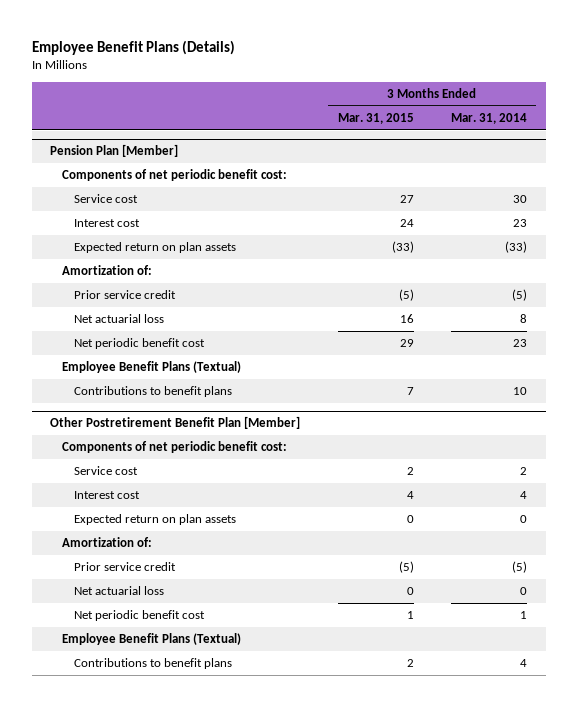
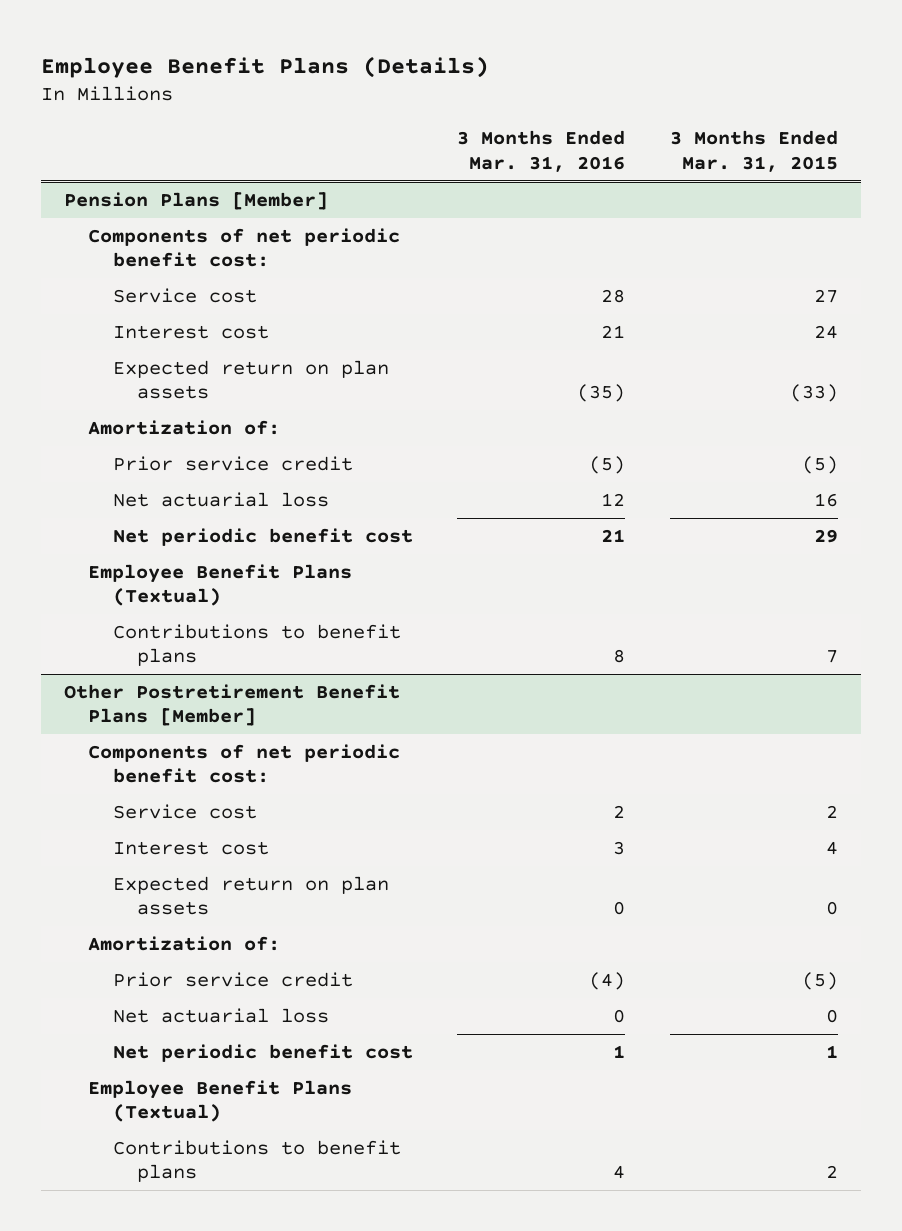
[450,112,527,124] Mar. 31, 2014 -> none
none -> [457,130,626,172] 3 Months Ended Mar. 31, 2016
[50,144,179,158] Pension Plan [Member] -> [63,191,328,210] Pension Plans [Member]
[50,416,301,430] Other Postretirement Benefit Plan [Member] -> [63,683,400,727] Other Postretirement Benefit Plans [Member]

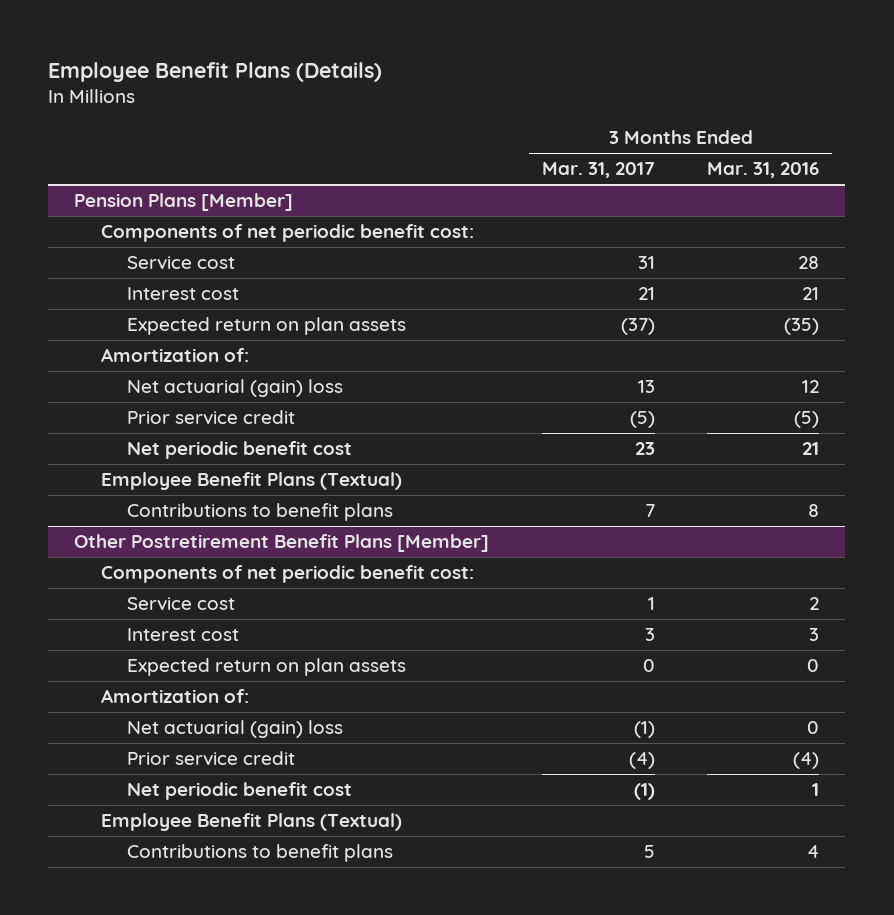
[670,130,839,172] 3 Months Ended Mar. 31, 2015 -> none
none -> [541,162,655,179] Mar. 31, 2017
none -> [126,379,343,398] Net actuarial (gain) loss
[112,491,329,507] Net actuarial loss -> none
none -> [126,720,343,739] Net actuarial (gain) loss
[112,1007,329,1023] Net actuarial loss -> none

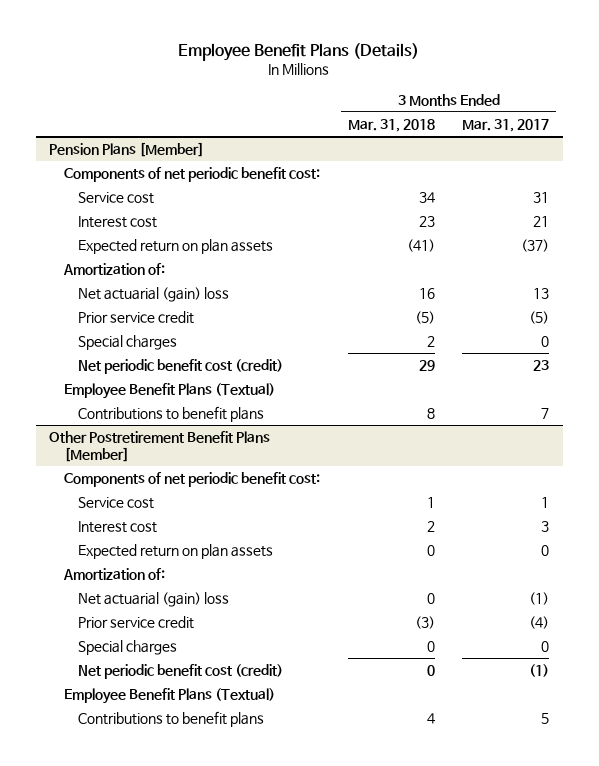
[707,162,820,179] Mar. 31, 2016 -> none
none -> [347,118,435,132] Mar. 31, 2018
none -> [78,334,178,350] Special charges
[126,441,352,460] Net periodic benefit cost -> [78,358,284,374] Net periodic benefit cost (credit)
none -> [78,639,178,655] Special charges
[126,782,352,801] Net periodic benefit cost -> [78,663,284,679] Net periodic benefit cost (credit)

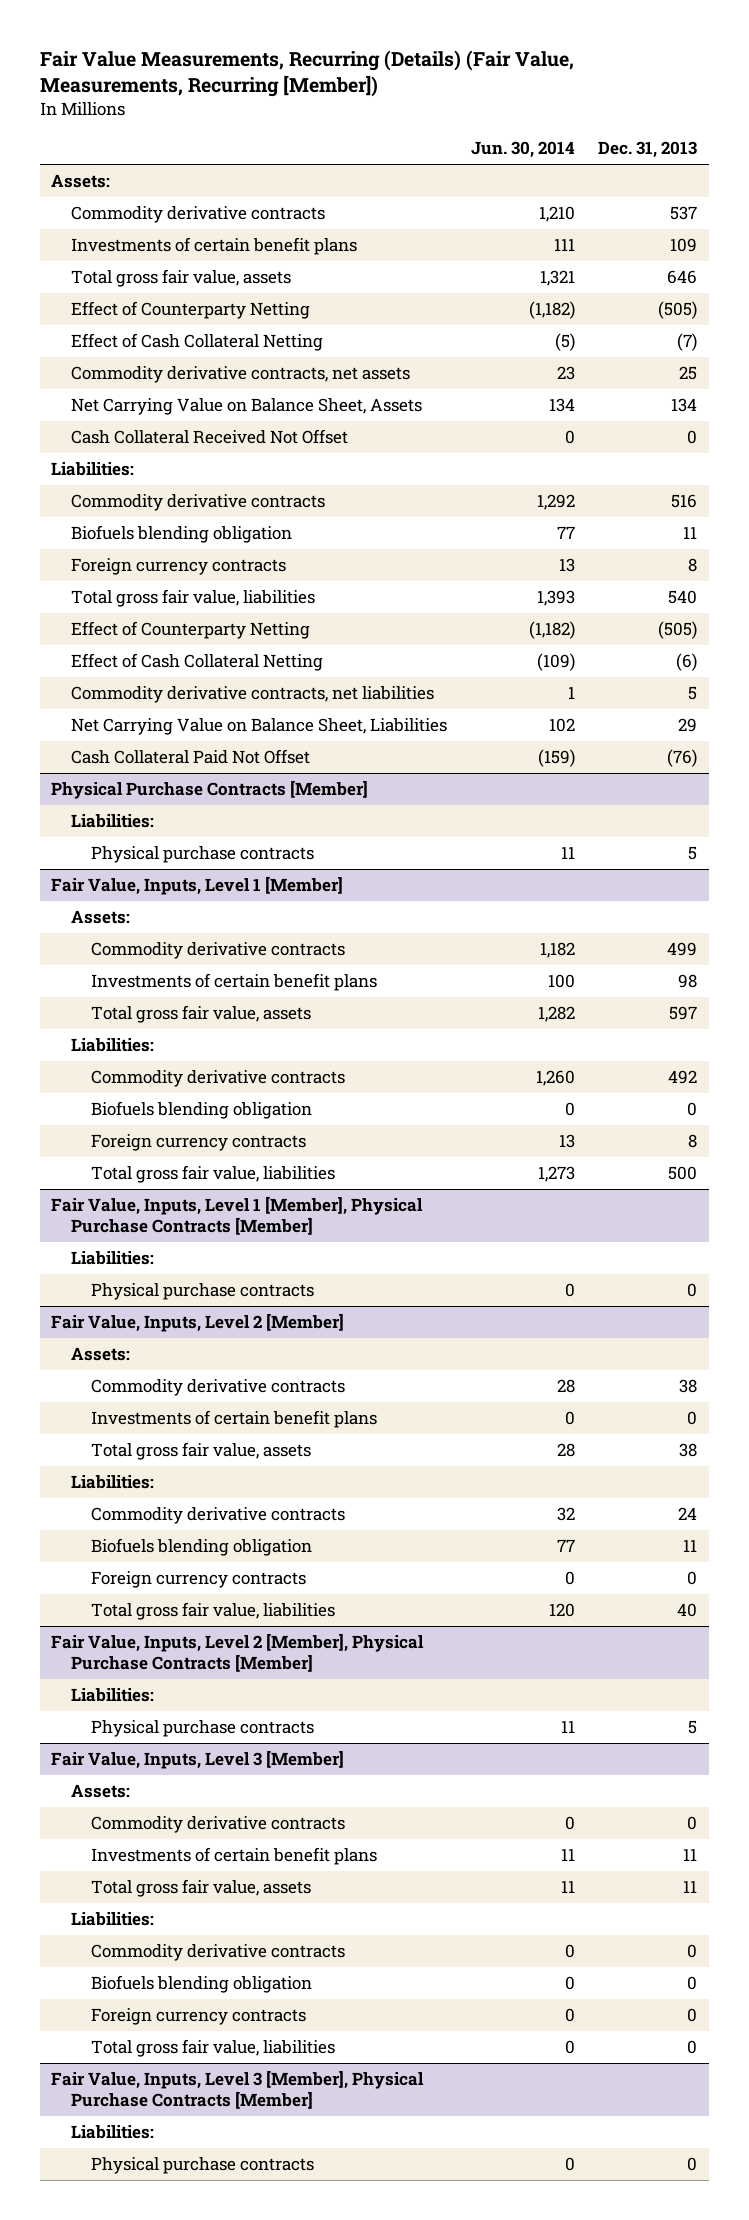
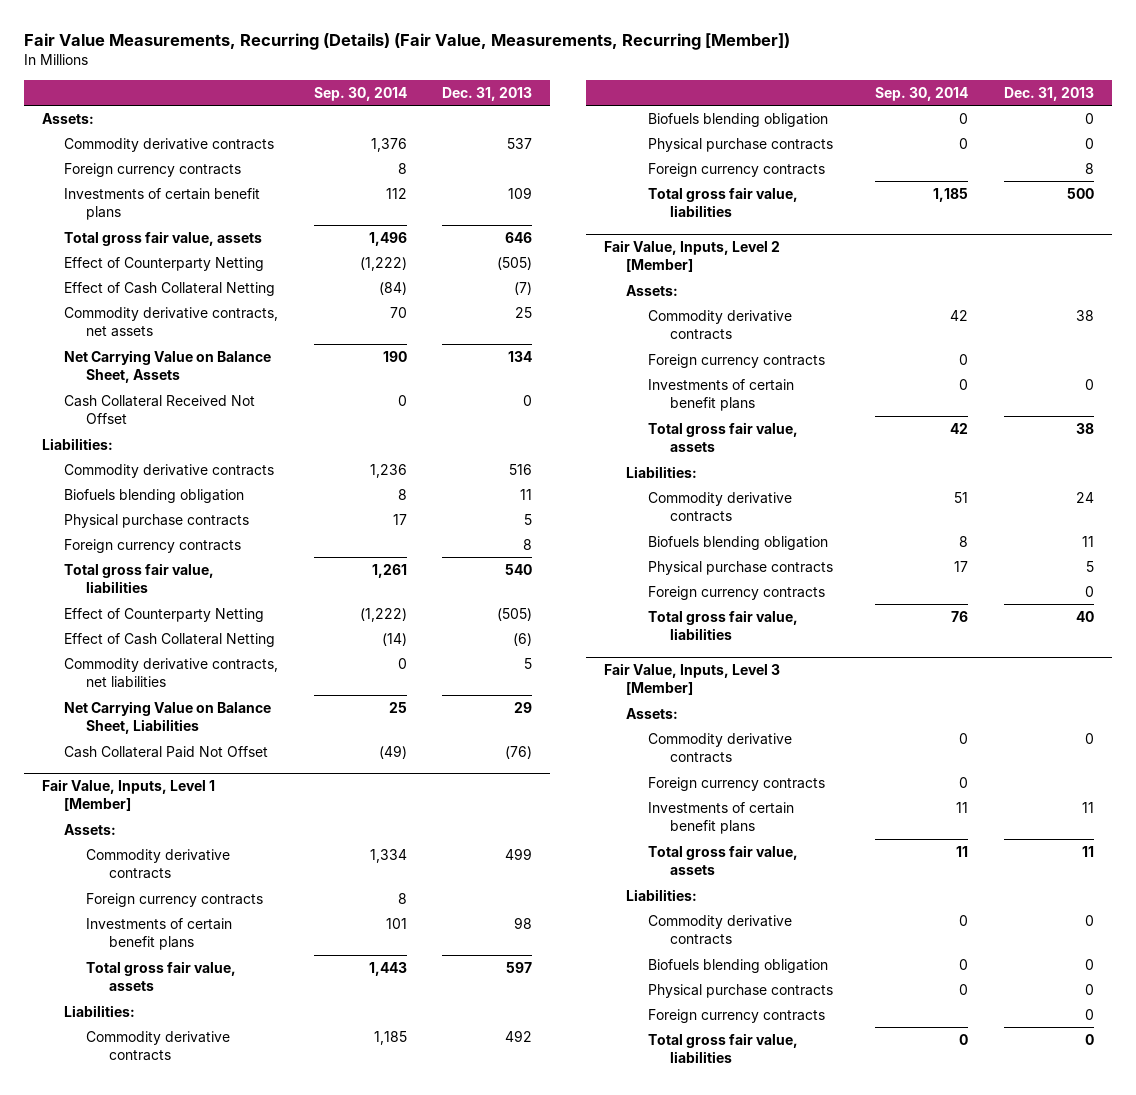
[470,140,575,158] Jun. 30, 2014 -> none
none -> [313,86,407,101] Sep. 30, 2014
none -> [64,162,242,177] Foreign currency contracts
none -> [64,513,250,528] Physical purchase contracts
[51,780,369,800] Physical Purchase Contracts [Member] -> none
[71,814,155,829] Liabilities: -> none
[90,846,314,864] Physical purchase contracts -> none
none -> [86,892,264,907] Foreign currency contracts
none -> [648,137,834,152] Physical purchase contracts
[51,1196,424,1235] Fair Value, Inputs, Level 1 [Member], Physical Purchase Contracts [Member] -> none
[71,1251,155,1266] Liabilities: -> none
[90,1283,314,1301] Physical purchase contracts -> none
none -> [648,353,826,368] Foreign currency contracts
none -> [648,560,834,575] Physical purchase contracts
[51,1633,425,1672] Fair Value, Inputs, Level 2 [Member], Physical Purchase Contracts [Member] -> none
[71,1688,155,1703] Liabilities: -> none
[90,1720,314,1738] Physical purchase contracts -> none
none -> [648,776,826,791] Foreign currency contracts
none -> [648,983,834,998] Physical purchase contracts
[51,2070,425,2109] Fair Value, Inputs, Level 3 [Member], Physical Purchase Contracts [Member] -> none
[71,2125,155,2140] Liabilities: -> none
[90,2157,314,2175] Physical purchase contracts -> none

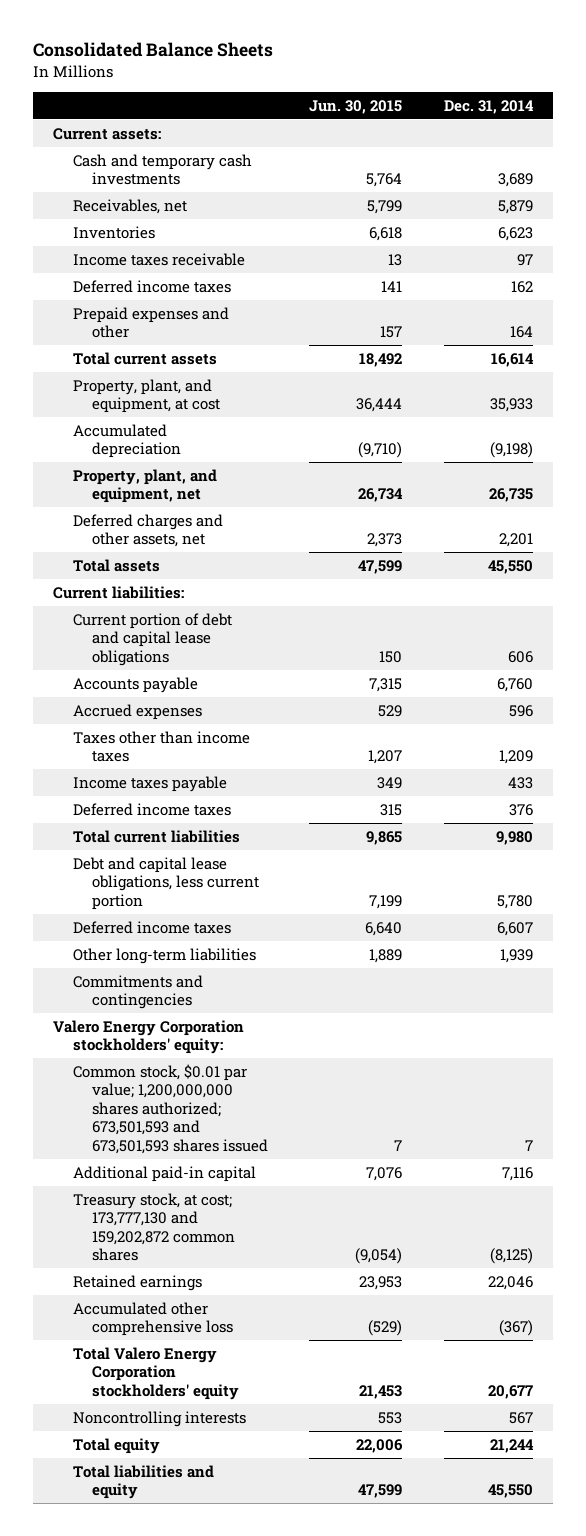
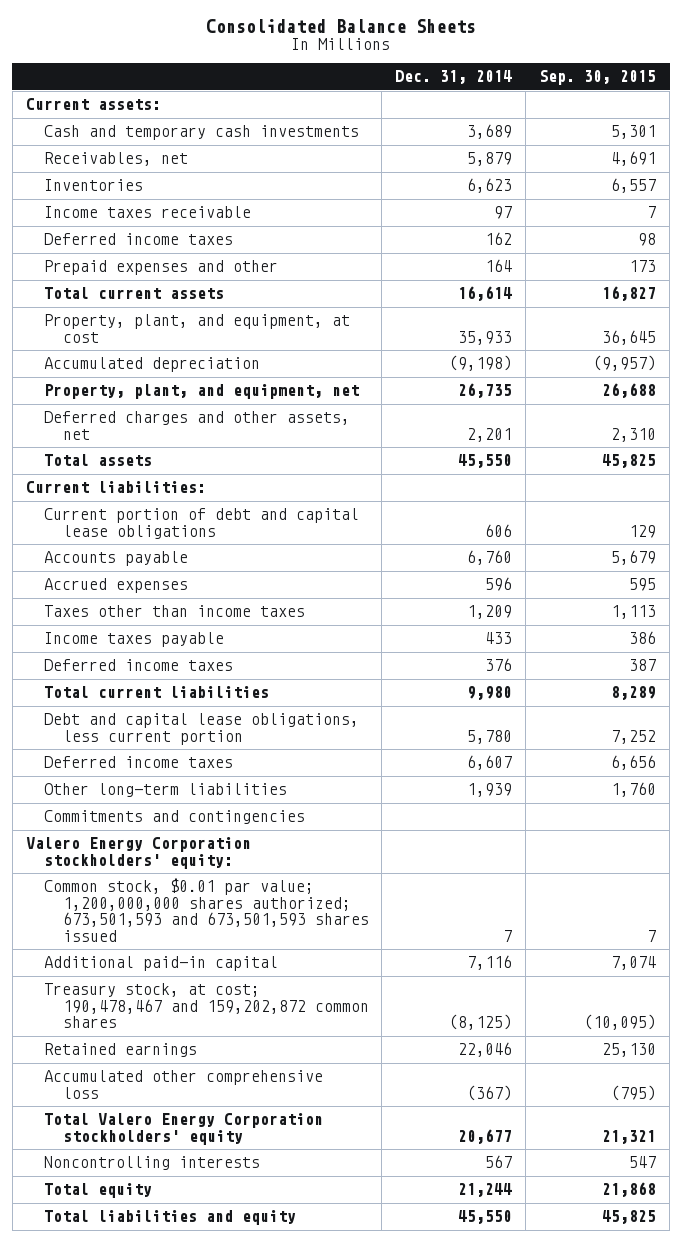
[309,99,403,114] Jun. 30, 2015 -> none
none -> [539,70,657,86] Sep. 30, 2015
[72,1192,236,1262] Treasury stock, at cost; 173,777,130 and 159,202,872 common shares -> [44,983,369,1029] Treasury stock, at cost; 190,478,467 and 159,202,872 common shares

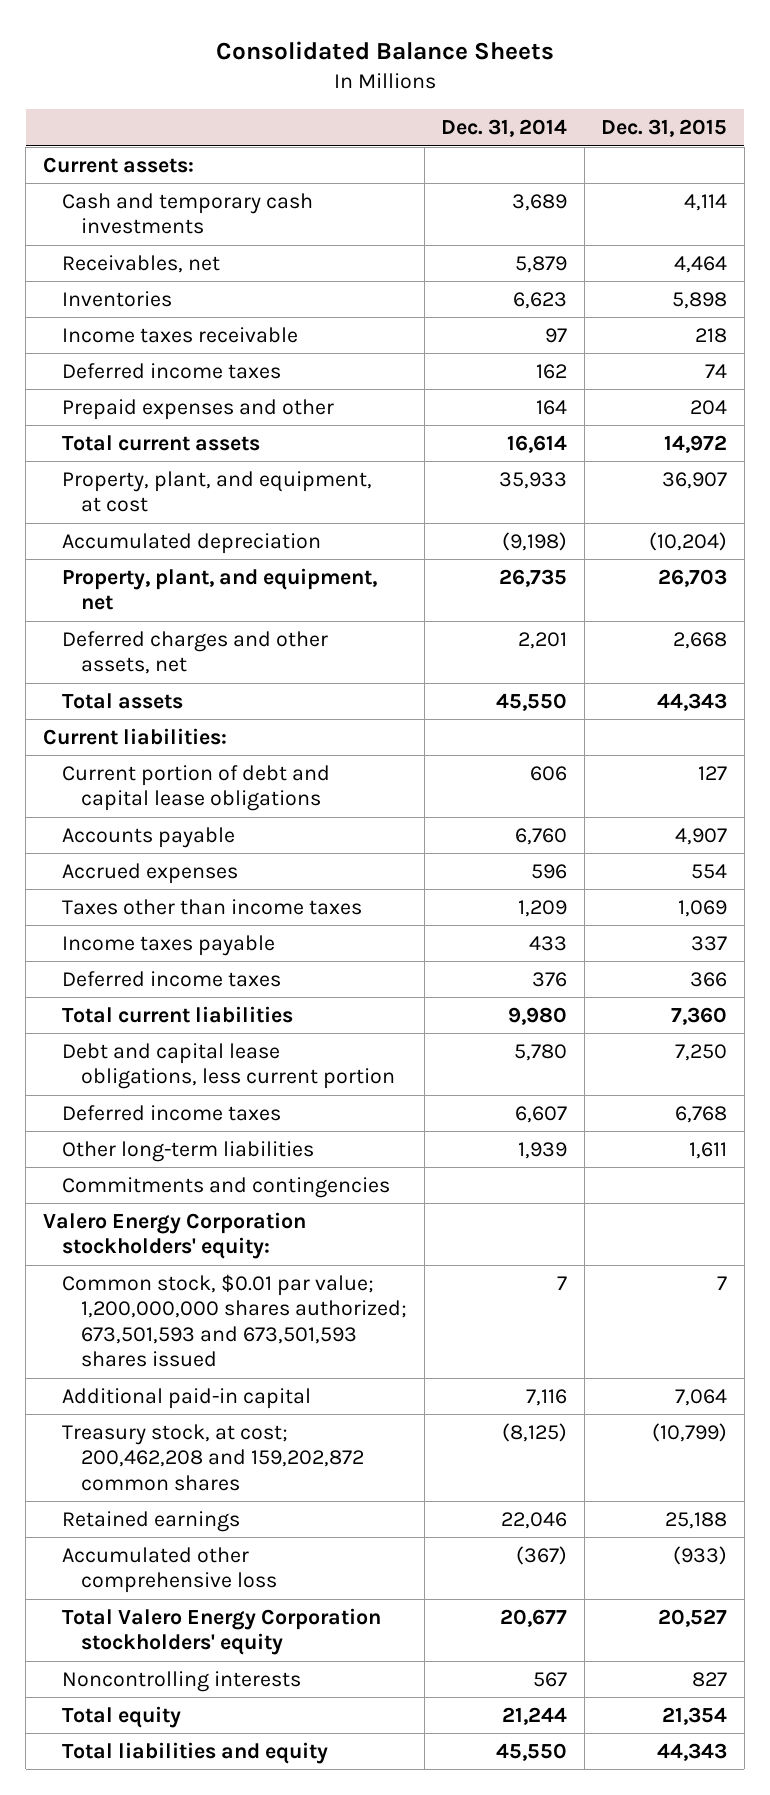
[539,70,657,86] Sep. 30, 2015 -> none
none -> [601,119,728,138] Dec. 31, 2015
[44,983,369,1029] Treasury stock, at cost; 190,478,467 and 159,202,872 common shares -> [62,1423,365,1491] Treasury stock, at cost; 200,462,208 and 159,202,872 common shares

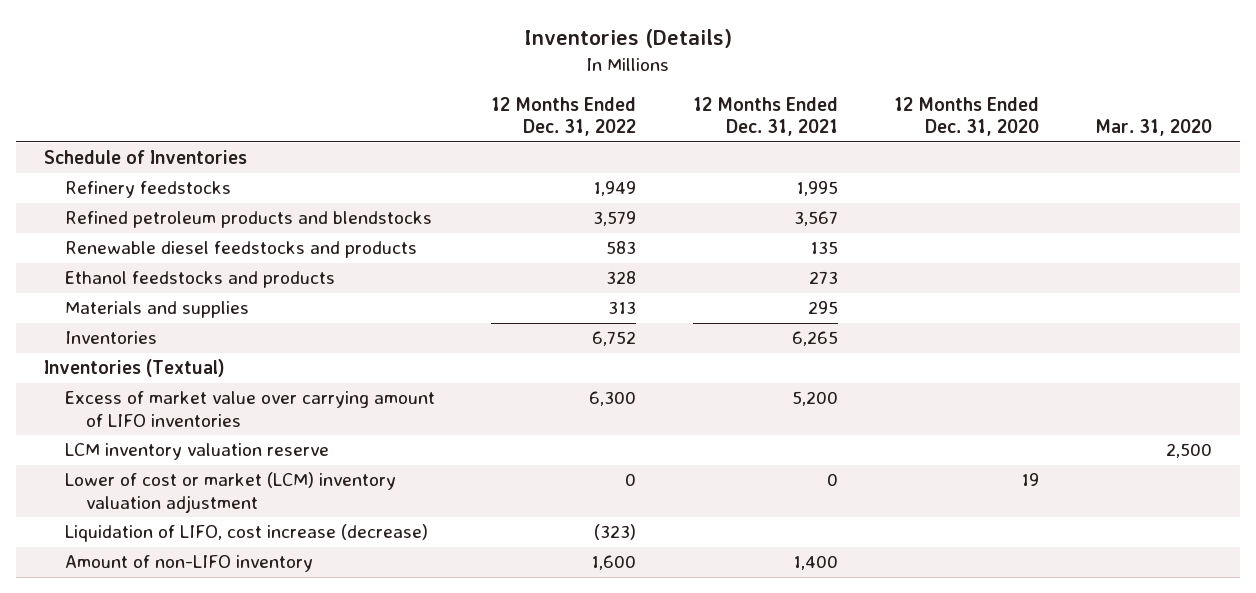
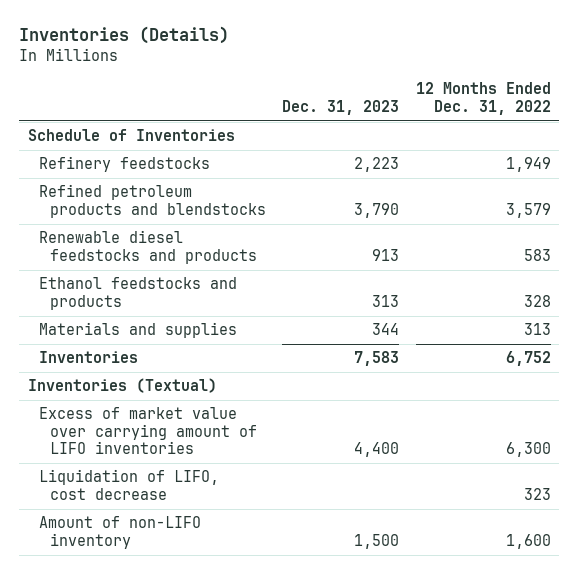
[692,97,838,137] 12 Months Ended Dec. 31, 2021 -> none
[893,97,1039,137] 12 Months Ended Dec. 31, 2020 -> none
[1095,119,1213,137] Mar. 31, 2020 -> none
none -> [282,99,400,115] Dec. 31, 2023
[64,443,329,461] LCM inventory valuation reserve -> none
[64,472,396,513] Lower of cost or market (LCM) inventory valuation adjustment -> none
[64,524,428,543] Liquidation of LIFO, cost increase (decrease) -> [38,469,219,500] Liquidation of LIFO, cost decrease
[594,524,637,541] (323) -> [523,487,551,500] 323

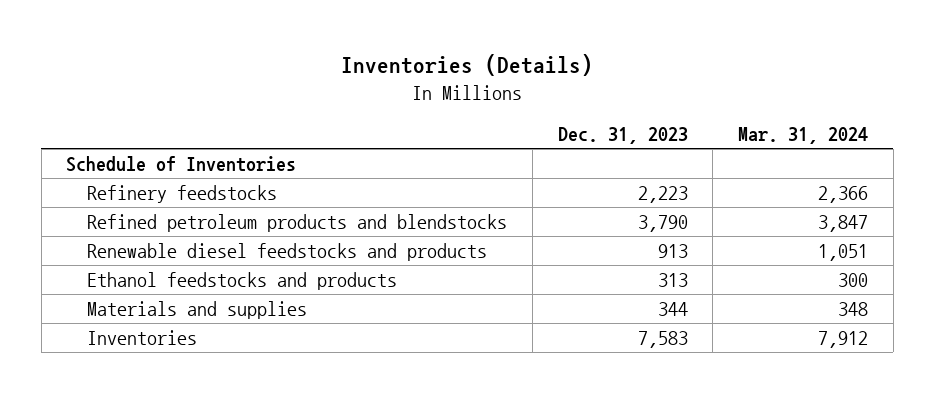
[415,82,551,115] 12 Months Ended Dec. 31, 2022 -> none
none -> [738,127,869,145] Mar. 31, 2024
[27,378,217,394] Inventories (Textual) -> none
[38,407,257,455] Excess of market value over carrying amount of LIFO inventories -> none
[38,469,219,500] Liquidation of LIFO, cost decrease -> none
[38,516,201,549] Amount of non-LIFO inventory -> none

